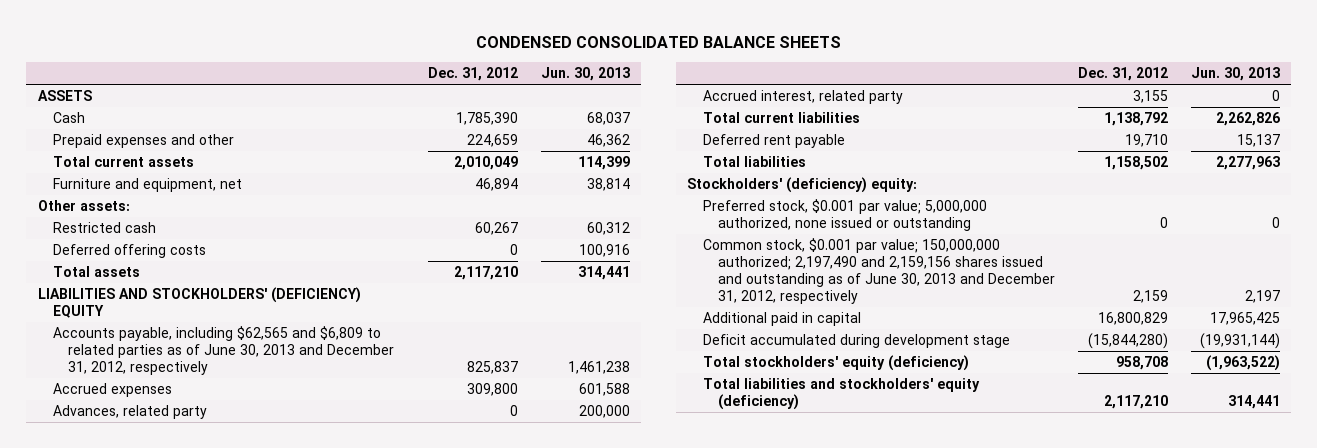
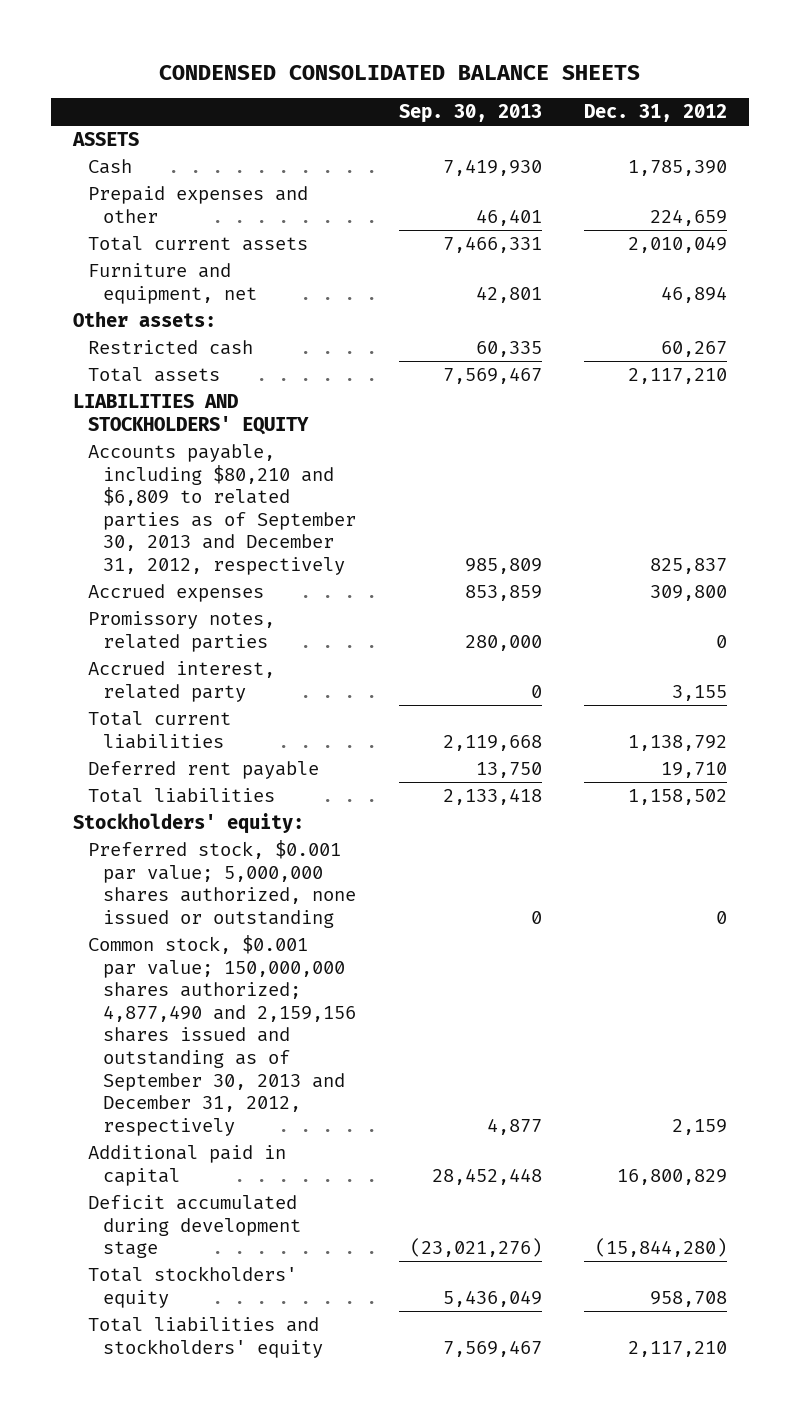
[540,66,630,81] Jun. 30, 2013 -> none
none -> [398,104,542,124] Sep. 30, 2013
[52,244,206,259] Deferred offering costs -> none
[37,287,361,319] LIABILITIES AND STOCKHOLDERS' (DEFICIENCY) EQUITY -> [72,393,309,435] LIABILITIES AND STOCKHOLDERS' EQUITY
[52,326,394,375] Accounts payable, including $62,565 and $6,809 to related parties as of June 30, 2013 and December 31, 2012, respectively -> [87,443,356,575] Accounts payable, including $80,210 and $6,809 to related parties as of September 30, 2013 and December 31, 2012, respectively
[52,405,207,420] Advances, related party -> none
none -> [87,610,275,652] Promissory notes, related parties
[687,177,918,194] Stockholders' (deficiency) equity: -> [72,812,304,834] Stockholders' equity:
[702,199,987,232] Preferred stock, $0.001 par value; 5,000,000 authorized, none issued or outstanding -> [87,839,356,928] Preferred stock, $0.001 par value; 5,000,000 shares authorized, none issued or outstanding
[702,238,1055,304] Common stock, $0.001 par value; 150,000,000 authorized; 2,197,490 and 2,159,156 shares issued and outstanding as of June 30, 2013 and December 31, 2012, respectively -> [87,934,356,1136] Common stock, $0.001 par value; 150,000,000 shares authorized; 4,877,490 and 2,159,156 shares issued and outstanding as of September 30, 2013 and December 31, 2012, respectively
[702,355,969,372] Total stockholders' equity (deficiency) -> [87,1265,297,1308] Total stockholders' equity
[702,378,980,411] Total liabilities and stockholders' equity (deficiency) -> [87,1316,323,1358] Total liabilities and stockholders' equity

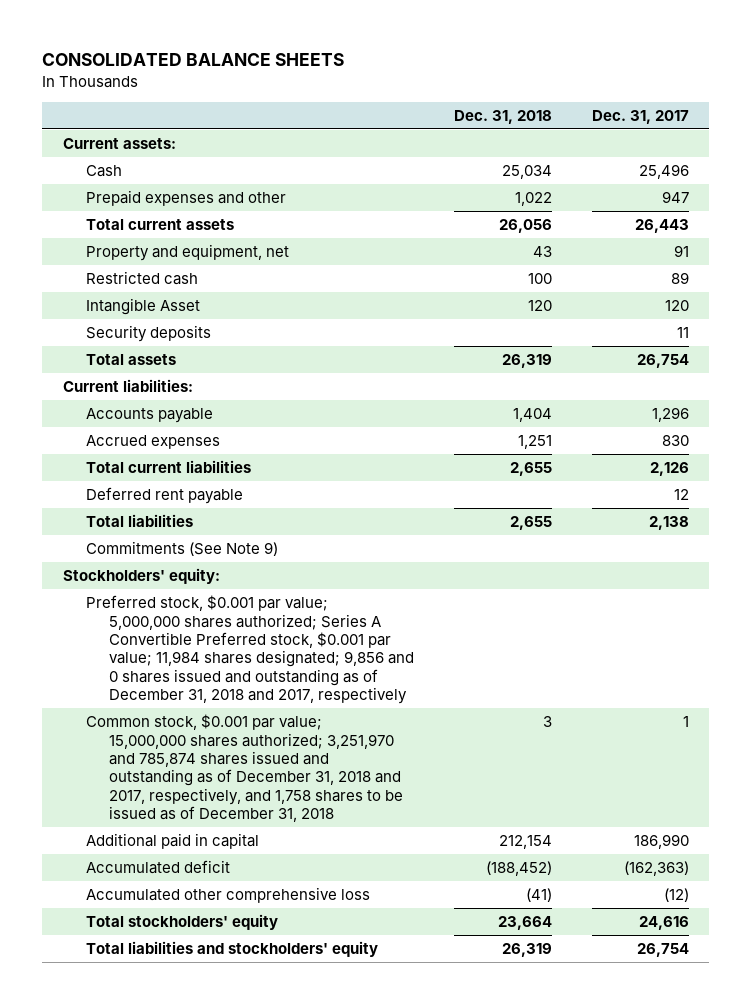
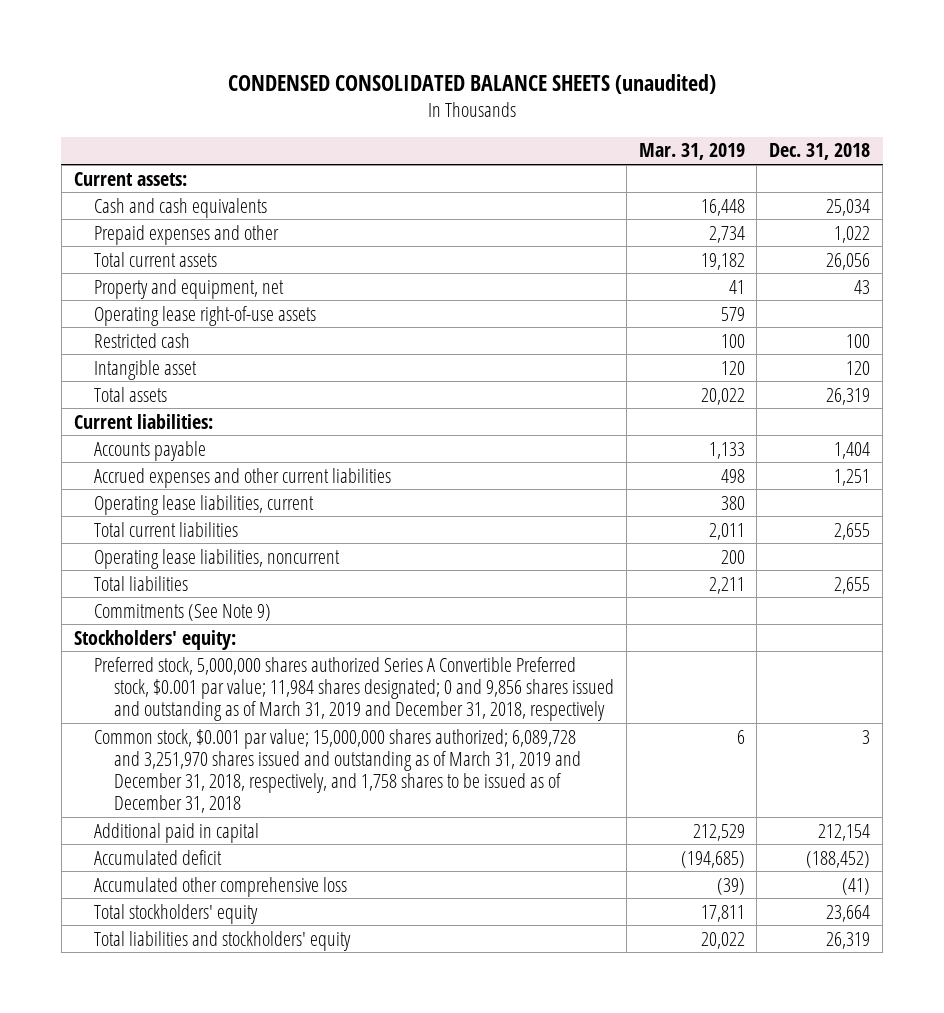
[42,53,345,67] CONSOLIDATED BALANCE SHEETS -> [227,74,716,95] CONDENSED CONSOLIDATED BALANCE SHEETS (unaudited)
[592,109,690,124] Dec. 31, 2017 -> none
none -> [638,143,745,161] Mar. 31, 2019
[85,165,122,178] Cash -> [93,197,267,218] Cash and cash equivalents
none -> [93,305,316,326] Operating lease right-of-use assets
[85,325,211,343] Security deposits -> none
[85,298,200,316] Intangible Asset -> [93,359,197,380] Intangible asset
[85,435,220,450] Accrued expenses -> [93,467,391,488] Accrued expenses and other current liabilities
none -> [93,494,314,515] Operating lease liabilities, current
[85,487,243,505] Deferred rent payable -> none
none -> [93,548,340,569] Operating lease liabilities, noncurrent
[85,595,414,705] Preferred stock, $0.001 par value; 5,000,000 shares authorized; Series A Convertible Preferred stock, $0.001 par value; 11,984 shares designated; 9,856 and 0 shares issued and outstanding as of December 31, 2018 and 2017, respectively -> [93,656,614,722] Preferred stock, 5,000,000 shares authorized Series A Convertible Preferred stock, $0.001 par value; 11,984 shares designated; 0 and 9,856 shares issued and outstanding as of March 31, 2019 and December 31, 2018, respectively
[85,714,403,823] Common stock, $0.001 par value; 15,000,000 shares authorized; 3,251,970 and 785,874 shares issued and outstanding as of December 31, 2018 and 2017, respectively, and 1,758 shares to be issued as of December 31, 2018 -> [93,728,581,814] Common stock, $0.001 par value; 15,000,000 shares authorized; 6,089,728 and 3,251,970 shares issued and outstanding as of March 31, 2019 and December 31, 2018, respectively, and 1,758 shares to be issued as of December 31, 2018

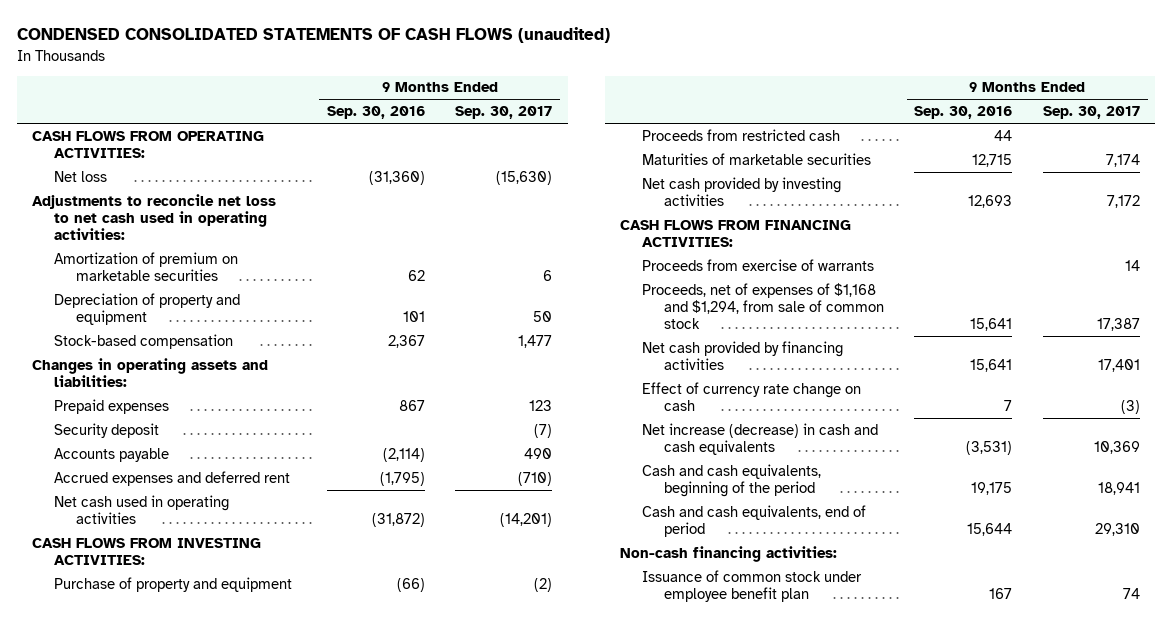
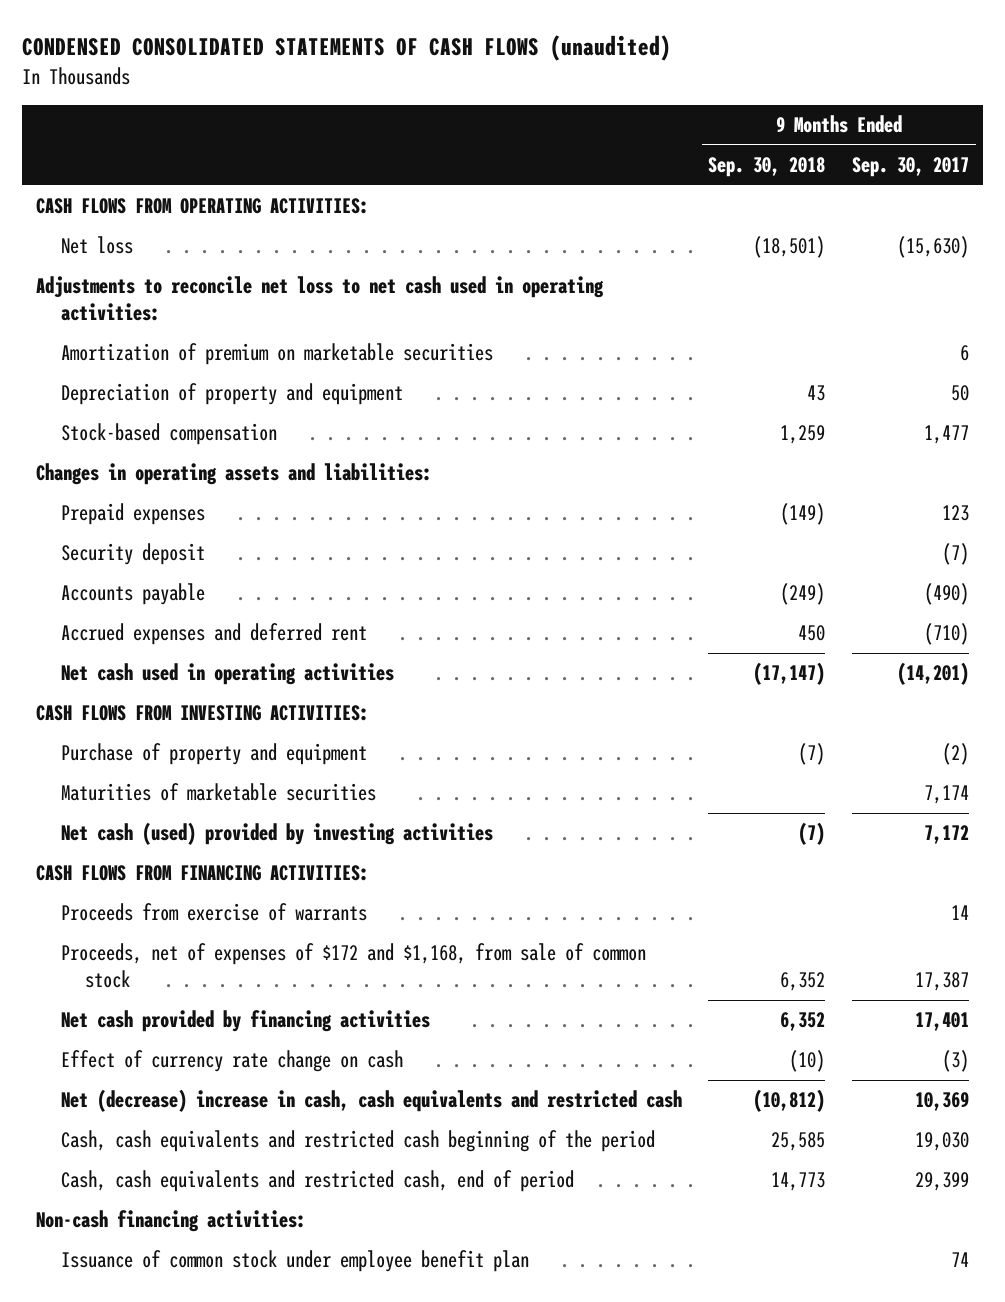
[326,106,425,120] Sep. 30, 2016 -> none
none -> [708,156,826,177] Sep. 30, 2018
[524,447,553,459] 490 -> [924,583,970,606] (490)
[642,128,841,141] Proceeds from restricted cash -> none
[642,176,842,207] Net cash provided by investing activities -> [60,822,493,846] Net cash (used) provided by investing activities
[642,282,884,330] Proceeds, net of expenses of $1,168 and $1,294, from sale of common stock -> [60,943,646,989] Proceeds, net of expenses of $172 and $1,168, from sale of common stock
[642,422,879,456] Net increase (decrease) in cash and cash equivalents -> [60,1089,682,1113] Net (decrease) increase in cash, cash equivalents and restricted cash
[642,463,822,498] Cash and cash equivalents, beginning of the period -> [60,1130,655,1153] Cash, cash equivalents and restricted cash beginning of the period
[1097,482,1140,496] 18,941 -> [915,1132,970,1152] 19,030
[642,504,867,538] Cash and cash equivalents, end of period -> [60,1170,574,1193] Cash, cash equivalents and restricted cash, end of period
[1094,523,1140,537] 29,310 -> [915,1172,970,1192] 29,399

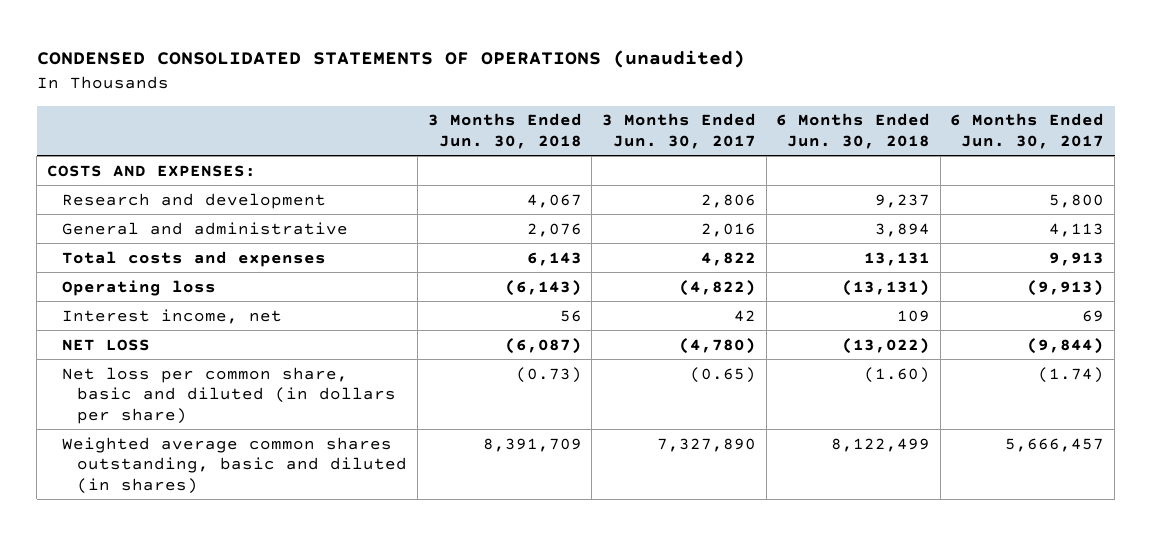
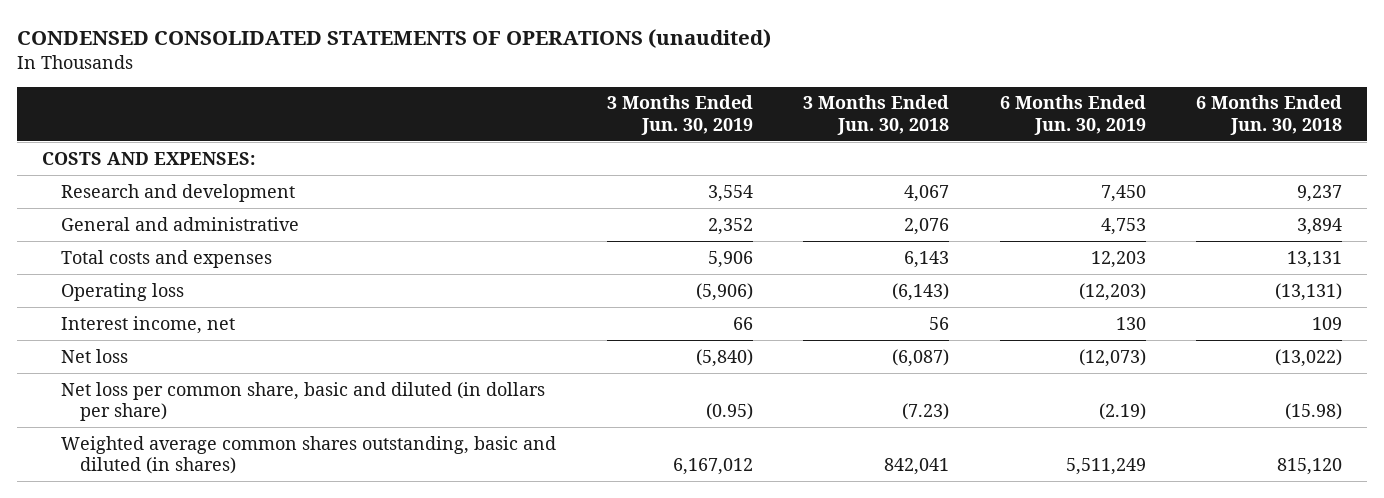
[601,113,756,149] 3 Months Ended Jun. 30, 2017 -> none
[950,113,1105,149] 6 Months Ended Jun. 30, 2017 -> none
none -> [606,95,753,135] 3 Months Ended Jun. 30, 2019
none -> [999,95,1146,135] 6 Months Ended Jun. 30, 2019
[62,338,151,351] NET LOSS -> [61,348,129,363] Net loss
[515,366,582,383] (0.73) -> [902,403,950,421] (7.23)
[864,366,931,383] (1.60) -> [1285,403,1343,421] (15.98)
[482,437,582,452] 8,391,709 -> [884,458,950,476] 842,041
[831,437,931,452] 8,122,499 -> [1277,458,1343,476] 815,120

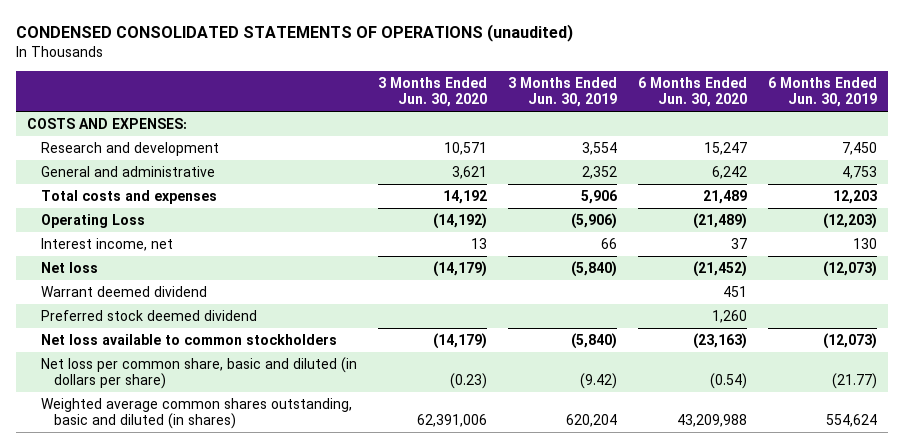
[803,95,950,135] 3 Months Ended Jun. 30, 2018 -> none
[1196,95,1343,135] 6 Months Ended Jun. 30, 2018 -> none
none -> [377,76,487,108] 3 Months Ended Jun. 30, 2020
none -> [638,76,748,108] 6 Months Ended Jun. 30, 2020
[61,282,185,301] Operating loss -> [40,213,145,228] Operating Loss
none -> [40,285,207,297] Warrant deemed dividend
none -> [40,309,257,321] Preferred stock deemed dividend
none -> [40,333,337,345] Net loss available to common stockholders
[705,403,753,421] (0.95) -> [579,373,617,390] (9.42)
[1098,403,1146,421] (2.19) -> [832,373,878,390] (21.77)
[672,458,753,476] 6,167,012 -> [565,414,617,428] 620,204
[1065,458,1146,476] 5,511,249 -> [826,414,878,428] 554,624

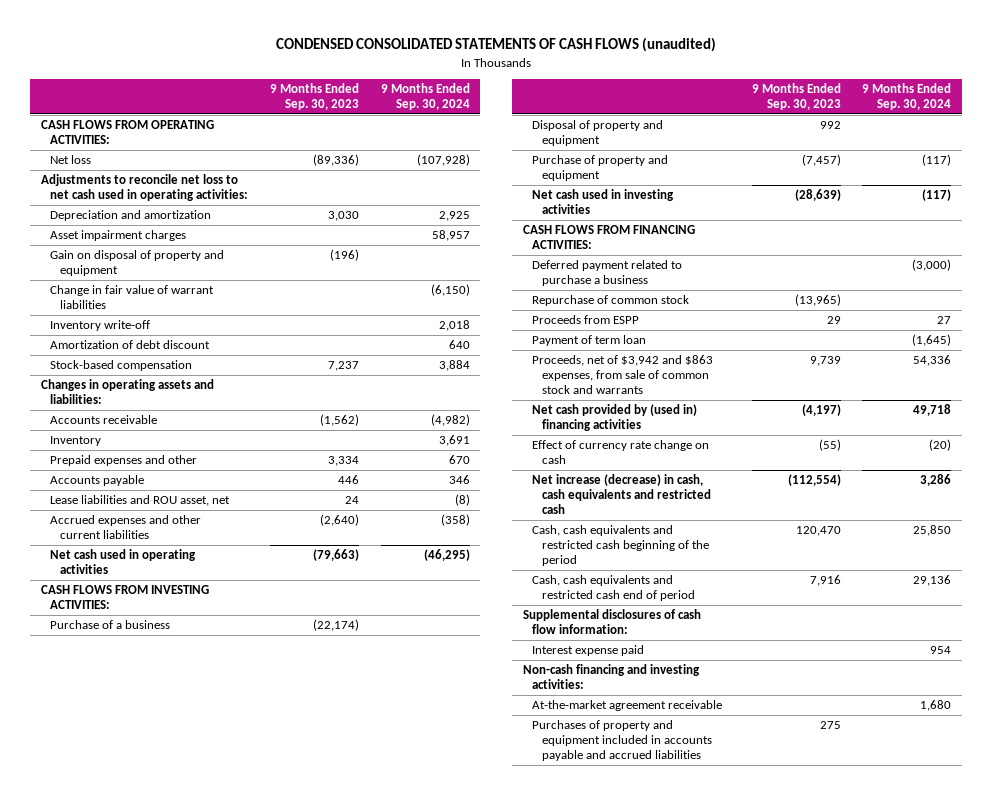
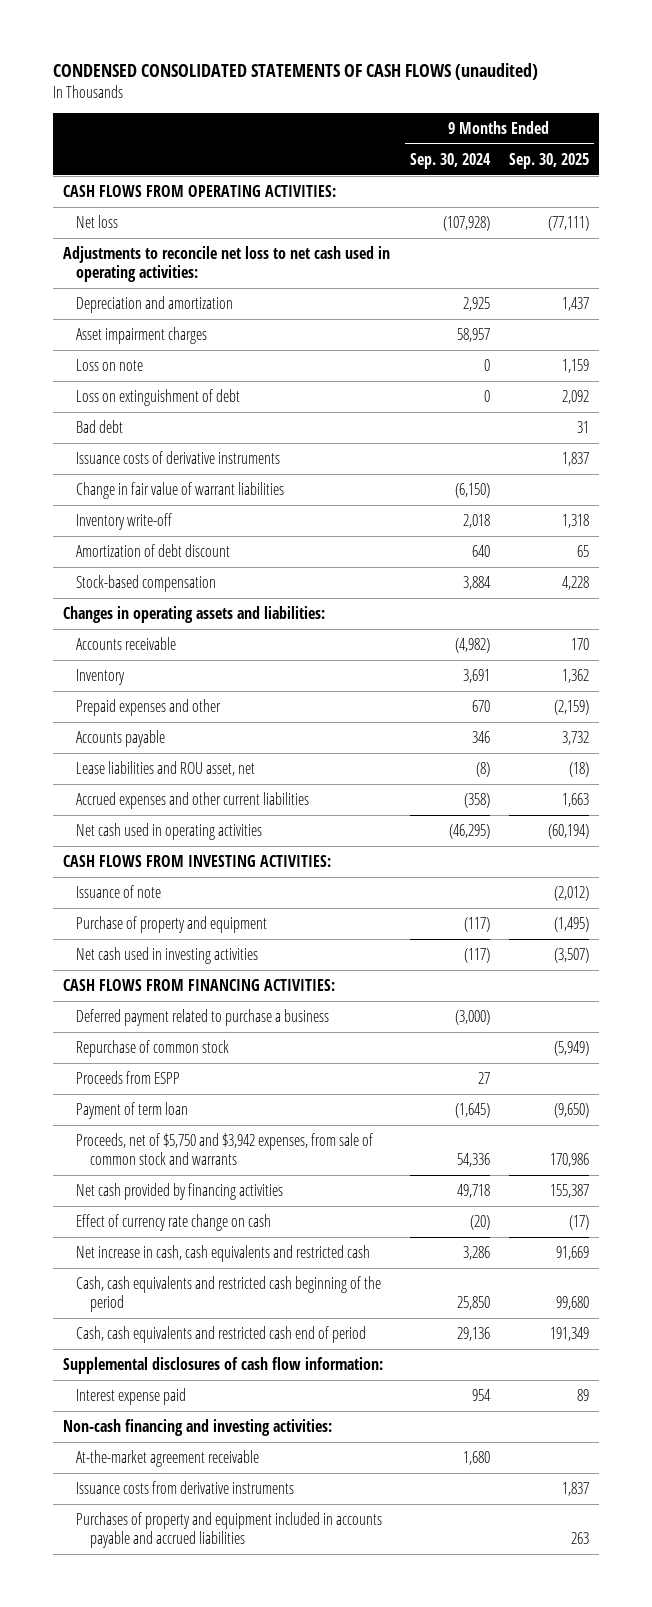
[269,83,359,111] 9 Months Ended Sep. 30, 2023 -> none
none -> [509,152,590,169] Sep. 30, 2025
[50,249,225,276] Gain on disposal of property and equipment -> none
none -> [76,358,144,371] Loss on note
none -> [76,388,241,406] Loss on extinguishment of debt
none -> [76,419,124,433] Bad debt
none -> [76,450,281,464] Issuance costs of derivative instruments
[50,619,171,629] Purchase of a business -> none
[532,119,664,146] Disposal of property and equipment -> none
none -> [76,884,162,898] Issuance of note
[532,354,714,395] Proceeds, net of $3,942 and $863 expenses, from sale of common stock and warrants -> [76,1132,374,1165] Proceeds, net of $5,750 and $3,942 expenses, from sale of common stock and warrants
[532,403,698,431] Net cash provided by (used in) financing activities -> [76,1182,284,1200] Net cash provided by financing activities
[532,473,712,515] Net increase (decrease) in cash, cash equivalents and restricted cash -> [76,1244,371,1262] Net increase in cash, cash equivalents and restricted cash
none -> [76,1480,295,1494] Issuance costs from derivative instruments

